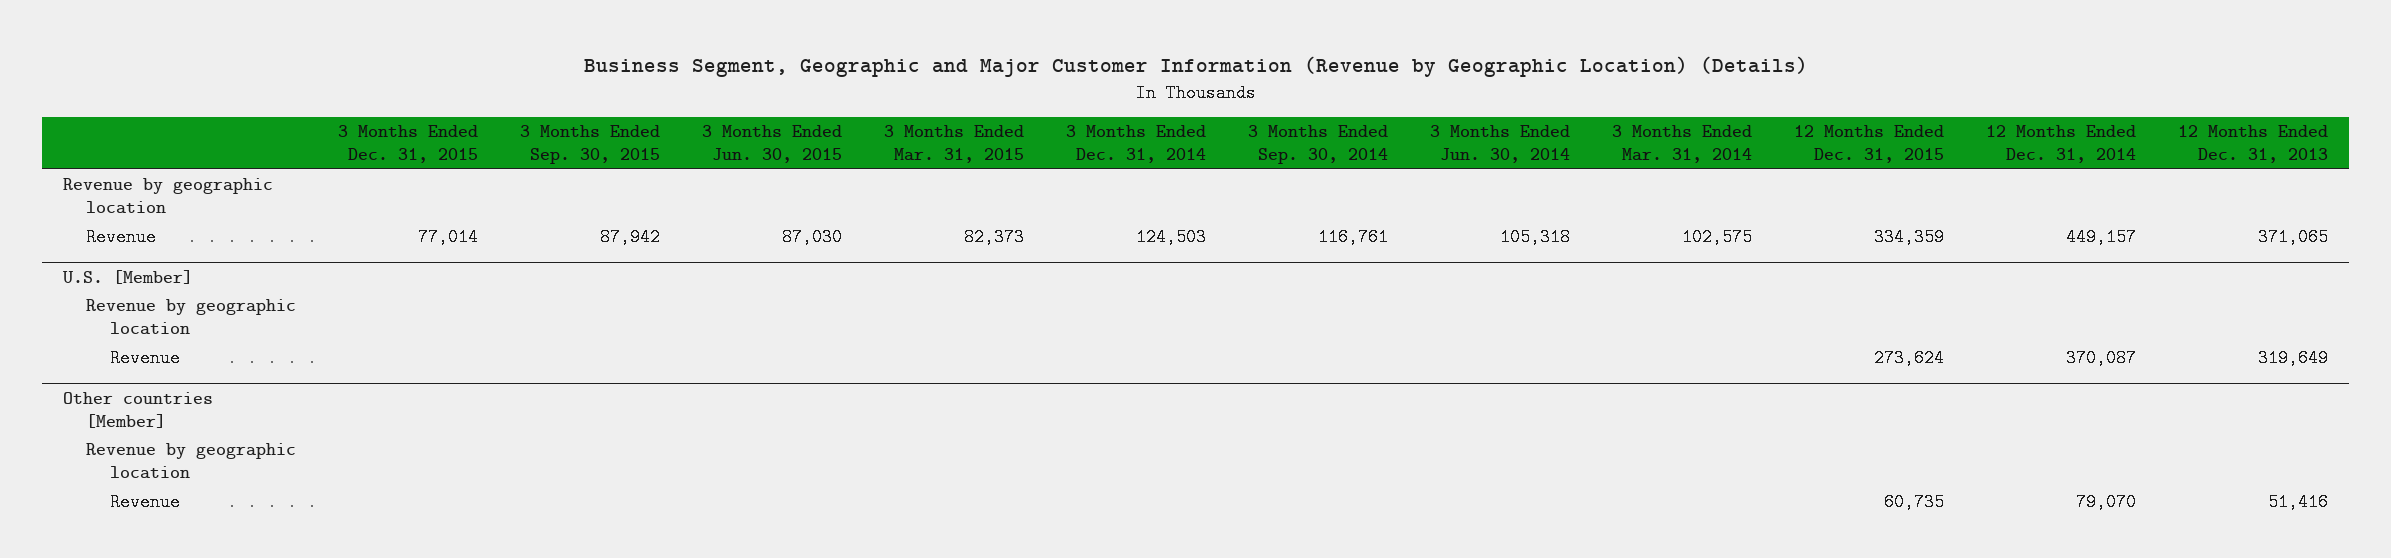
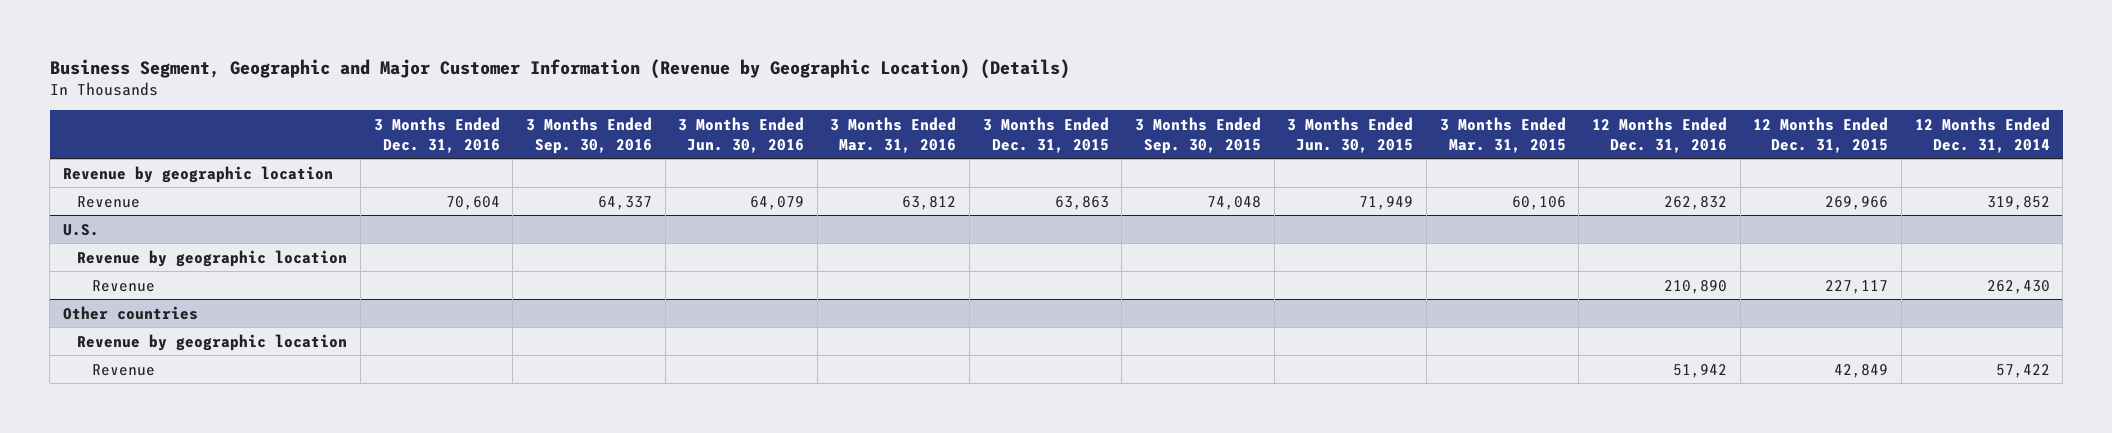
[1066,125,1207,164] 3 Months Ended Dec. 31, 2014 -> none
[1248,125,1389,165] 3 Months Ended Sep. 30, 2014 -> none
[1430,125,1571,164] 3 Months Ended Jun. 30, 2014 -> none
[1612,125,1753,164] 3 Months Ended Mar. 31, 2014 -> none
[2177,125,2328,164] 12 Months Ended Dec. 31, 2013 -> none
none -> [373,116,500,153] 3 Months Ended Dec. 31, 2016
none -> [525,116,652,154] 3 Months Ended Sep. 30, 2016
none -> [678,116,805,153] 3 Months Ended Jun. 30, 2016
none -> [830,116,957,153] 3 Months Ended Mar. 31, 2016
none -> [1591,116,1727,153] 12 Months Ended Dec. 31, 2016
[418,228,479,247] 77,014 -> [1054,195,1109,210] 63,863
[600,228,661,247] 87,942 -> [1207,195,1262,210] 74,048
[782,228,843,247] 87,030 -> [1359,195,1414,210] 71,949
[964,228,1025,247] 82,373 -> [1511,195,1566,210] 60,106
[1874,228,1945,247] 334,359 -> [1825,195,1889,210] 269,966
[2065,228,2136,247] 449,157 -> [1986,195,2050,210] 319,852
[62,269,194,284] U.S. [Member] -> [62,223,99,236] U.S.
[1874,349,1945,368] 273,624 -> [1825,279,1889,294] 227,117
[2065,349,2136,368] 370,087 -> [1986,279,2050,294] 262,430
[63,391,214,428] Other countries [Member] -> [62,305,198,320] Other countries
[1884,493,1945,512] 60,735 -> [1834,363,1889,378] 42,849
[2075,493,2136,512] 79,070 -> [1995,363,2050,378] 57,422

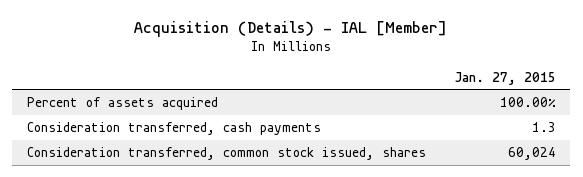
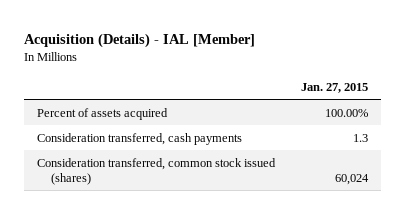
[26,147,426,161] Consideration transferred, common stock issued, shares -> [37,157,277,185] Consideration transferred, common stock issued (shares)

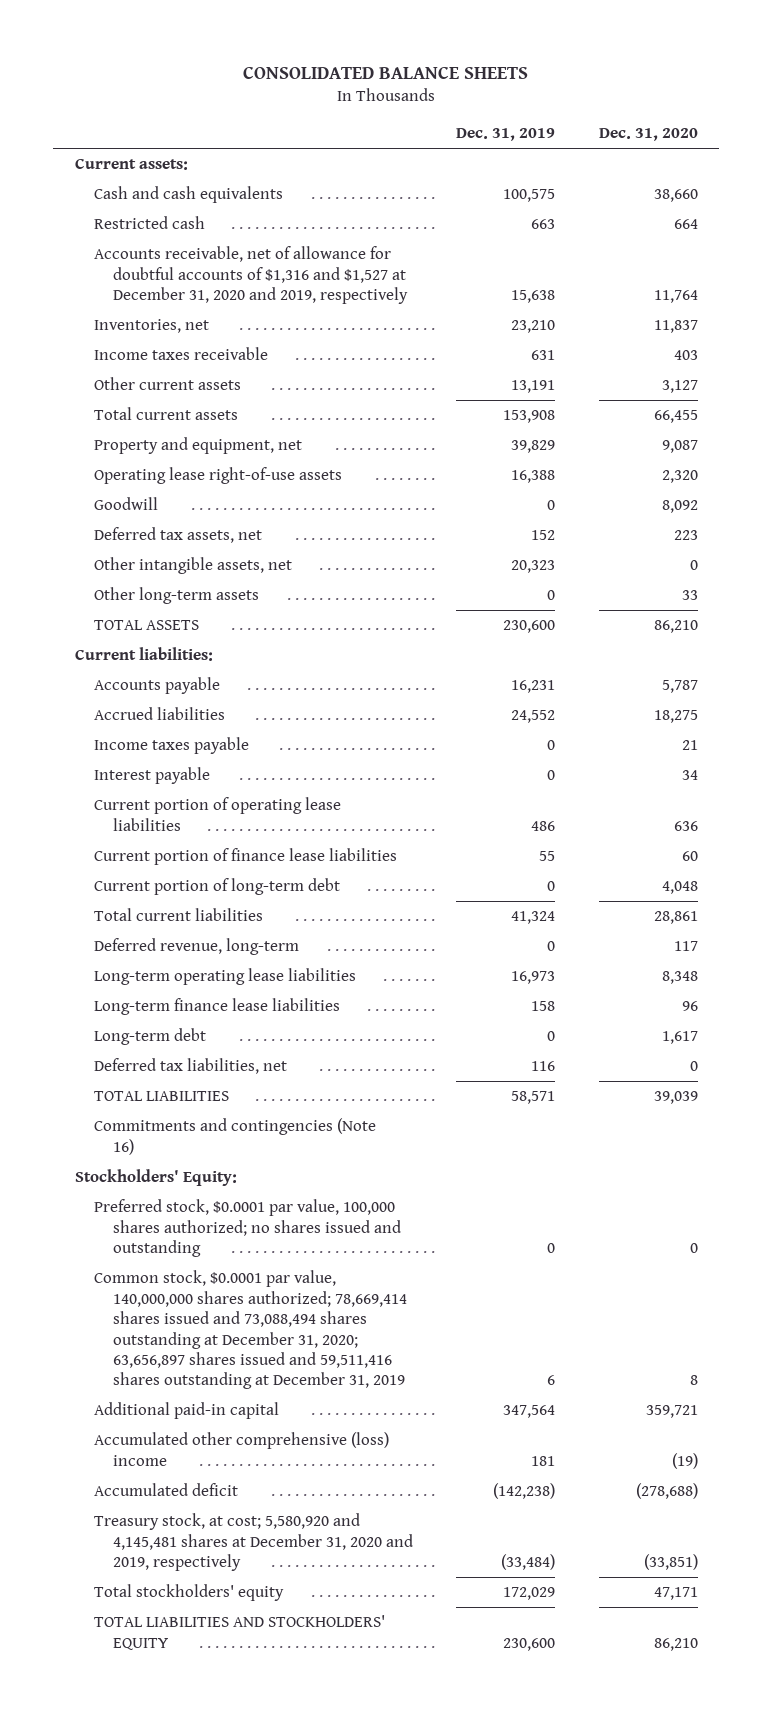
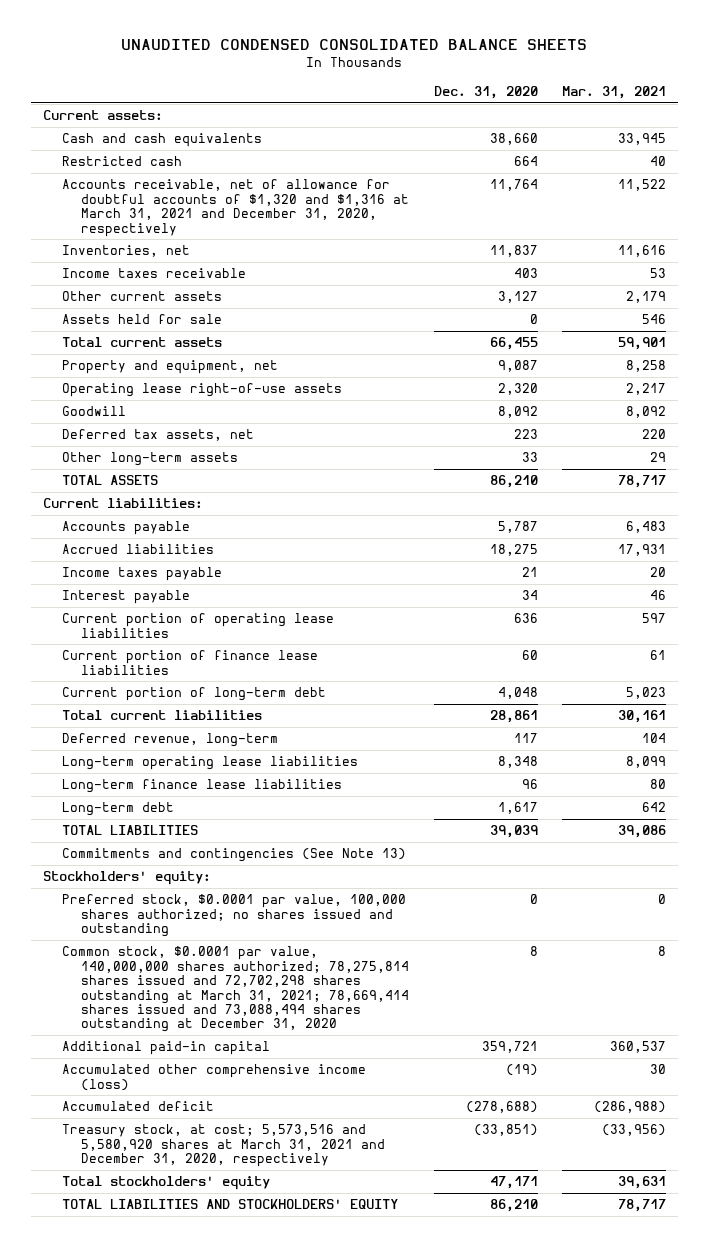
[243,65,529,79] CONSOLIDATED BALANCE SHEETS -> [121,39,588,51] UNAUDITED CONDENSED CONSOLIDATED BALANCE SHEETS
[456,128,556,142] Dec. 31, 2019 -> none
none -> [561,85,666,99] Mar. 31, 2021
[93,246,409,305] Accounts receivable, net of allowance for doubtful accounts of $1,316 and $1,527 at December 31, 2020 and 2019, respectively -> [62,179,410,237] Accounts receivable, net of allowance for doubtful accounts of $1,320 and $1,316 at March 31, 2021 and December 31, 2020, respectively
none -> [62,314,223,325] Assets held for sale
[93,557,292,575] Other intangible assets, net -> none
[93,1058,287,1075] Deferred tax liabilities, net -> none
[93,1118,376,1155] Commitments and contingencies (Note 16) -> [62,848,407,863] Commitments and contingencies (See Note 13)
[74,1169,237,1187] Stockholders' Equity: -> [43,871,212,886] Stockholders' equity:
[93,1270,408,1390] Common stock, $0.0001 par value, 140,000,000 shares authorized; 78,669,414 shares issued and 73,088,494 shares outstanding at December 31, 2020; 63,656,897 shares issued and 59,511,416 shares outstanding at December 31, 2019 -> [62,946,410,1033] Common stock, $0.0001 par value, 140,000,000 shares authorized; 78,275,814 shares issued and 72,702,298 shares outstanding at March 31, 2021; 78,669,414 shares issued and 73,088,494 shares outstanding at December 31, 2020
[93,1432,389,1466] Accumulated other comprehensive (loss) income -> [62,1064,367,1091] Accumulated other comprehensive income (loss)
[93,1513,414,1572] Treasury stock, at cost; 5,580,920 and 4,145,481 shares at December 31, 2020 and 2019, respectively -> [62,1124,386,1168] Treasury stock, at cost; 5,573,516 and 5,580,920 shares at March 31, 2021 and December 31, 2020, respectively

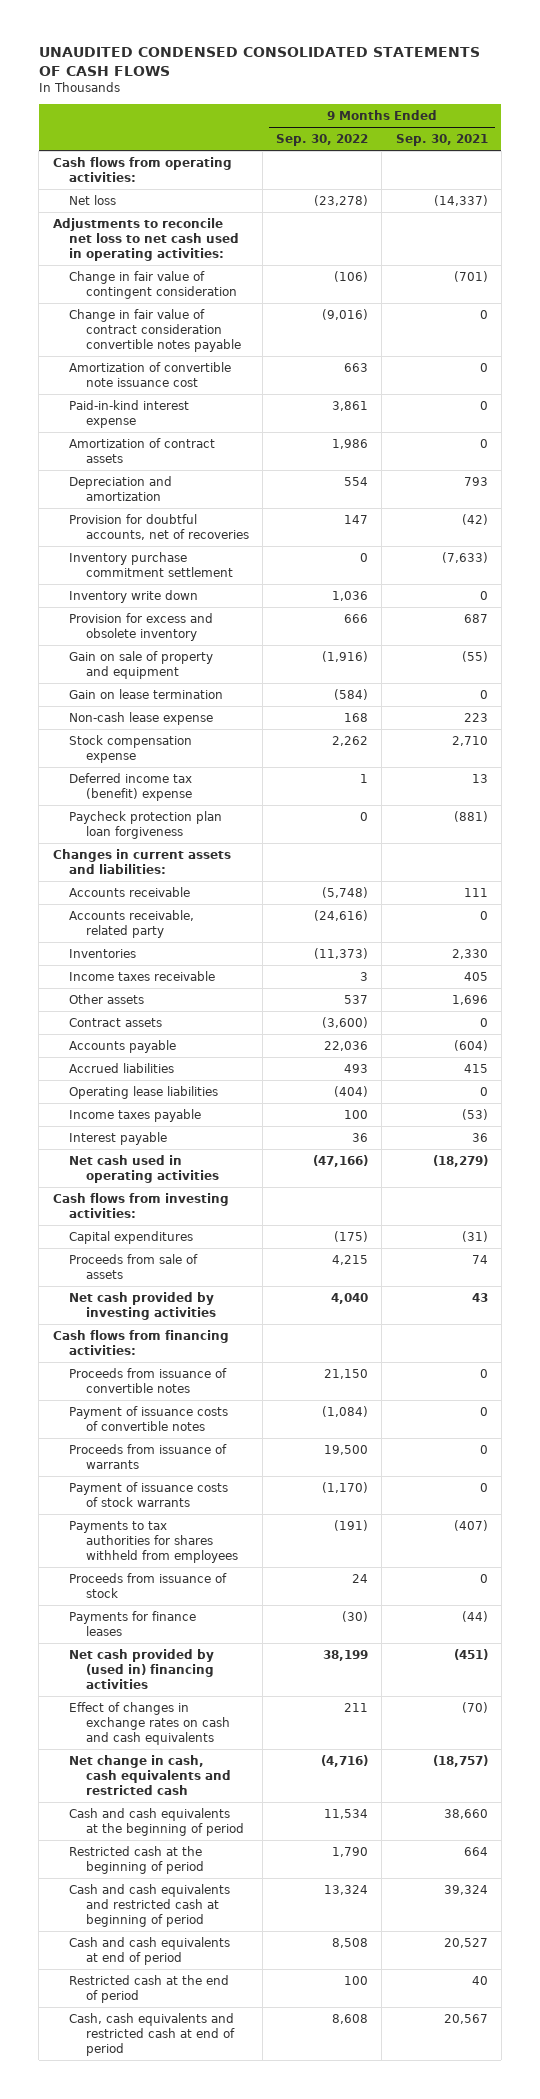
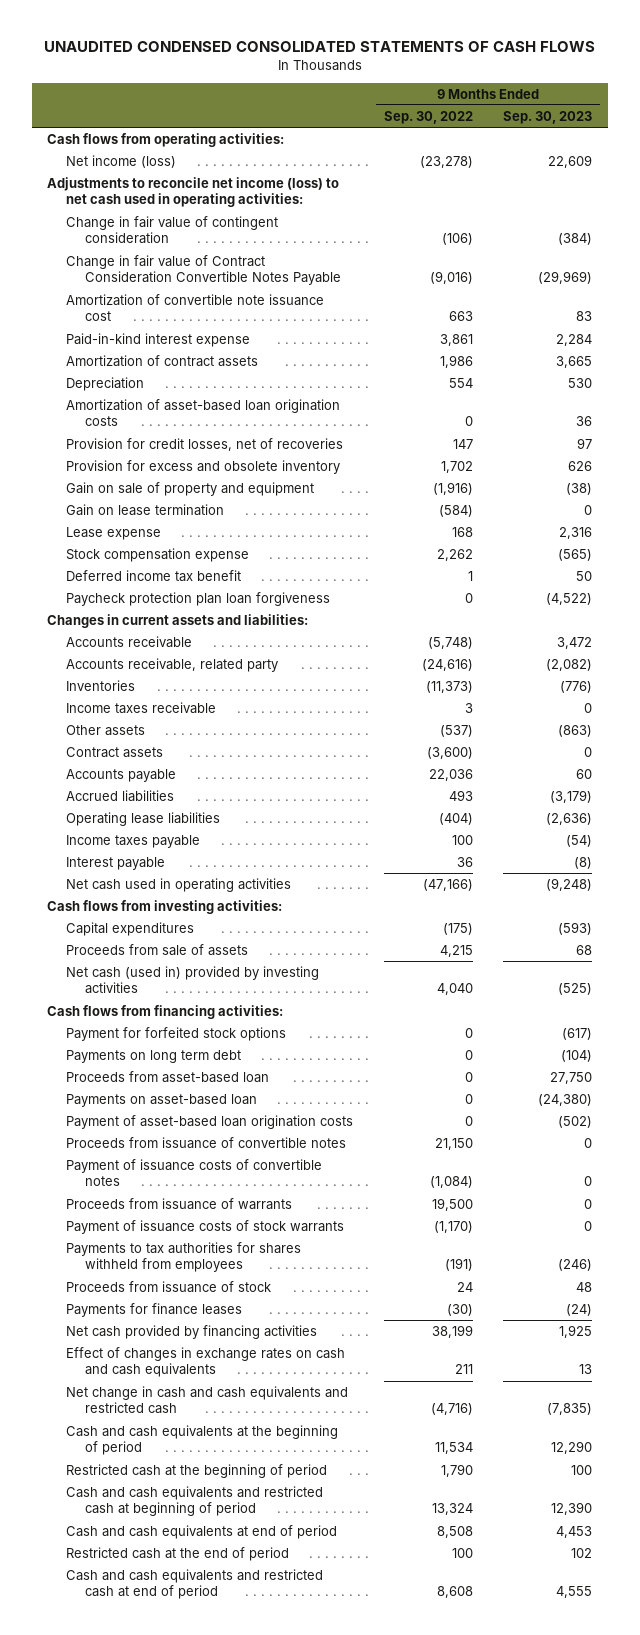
[395,134,488,147] Sep. 30, 2021 -> none
none -> [503,110,593,124] Sep. 30, 2023
[69,194,117,205] Net loss -> [66,154,177,168] Net income (loss)
[52,217,240,261] Adjustments to reconcile net loss to net cash used in operating activities: -> [47,176,340,208] Adjustments to reconcile net income (loss) to net cash used in operating activities:
[69,308,241,352] Change in fair value of contract consideration convertible notes payable -> [66,254,342,286] Change in fair value of Contract Consideration Convertible Notes Payable
[69,551,233,577] Inventory purchase commitment settlement -> none
[69,589,199,603] Inventory write down -> none
[69,475,173,501] Depreciation and amortization -> [66,376,145,391] Depreciation
none -> [66,398,341,427] Amortization of asset-based loan origination costs
[69,513,249,540] Provision for doubtful accounts, net of recoveries -> [66,437,344,451] Provision for credit losses, net of recoveries
[344,613,369,623] 666 -> [440,460,473,473] 1,702
[69,711,214,725] Non-cash lease expense -> [66,526,162,540] Lease expense
[69,772,193,801] Deferred income tax (benefit) expense -> [66,569,242,582] Deferred income tax benefit
[344,994,369,1004] 537 -> [439,724,473,737] (537)
[69,1291,216,1320] Net cash provided by investing activities -> [66,965,320,995] Net cash (used in) provided by investing activities
none -> [66,1026,287,1041] Payment for forfeited stock options
none -> [66,1049,242,1063] Payments on long term debt
none -> [66,1070,270,1083] Proceeds from asset-based loan
none -> [66,1093,258,1107] Payments on asset-based loan
none -> [66,1114,354,1129] Payment of asset-based loan origination costs
[69,1648,215,1689] Net cash provided by (used in) financing activities -> [66,1324,318,1339] Net cash provided by financing activities
[69,1754,231,1795] Net change in cash, cash equivalents and restricted cash -> [66,1385,349,1415] Net change in cash and cash equivalents and restricted cash
[69,2012,235,2056] Cash, cash equivalents and restricted cash at end of period -> [66,1568,324,1600] Cash and cash equivalents and restricted cash at end of period

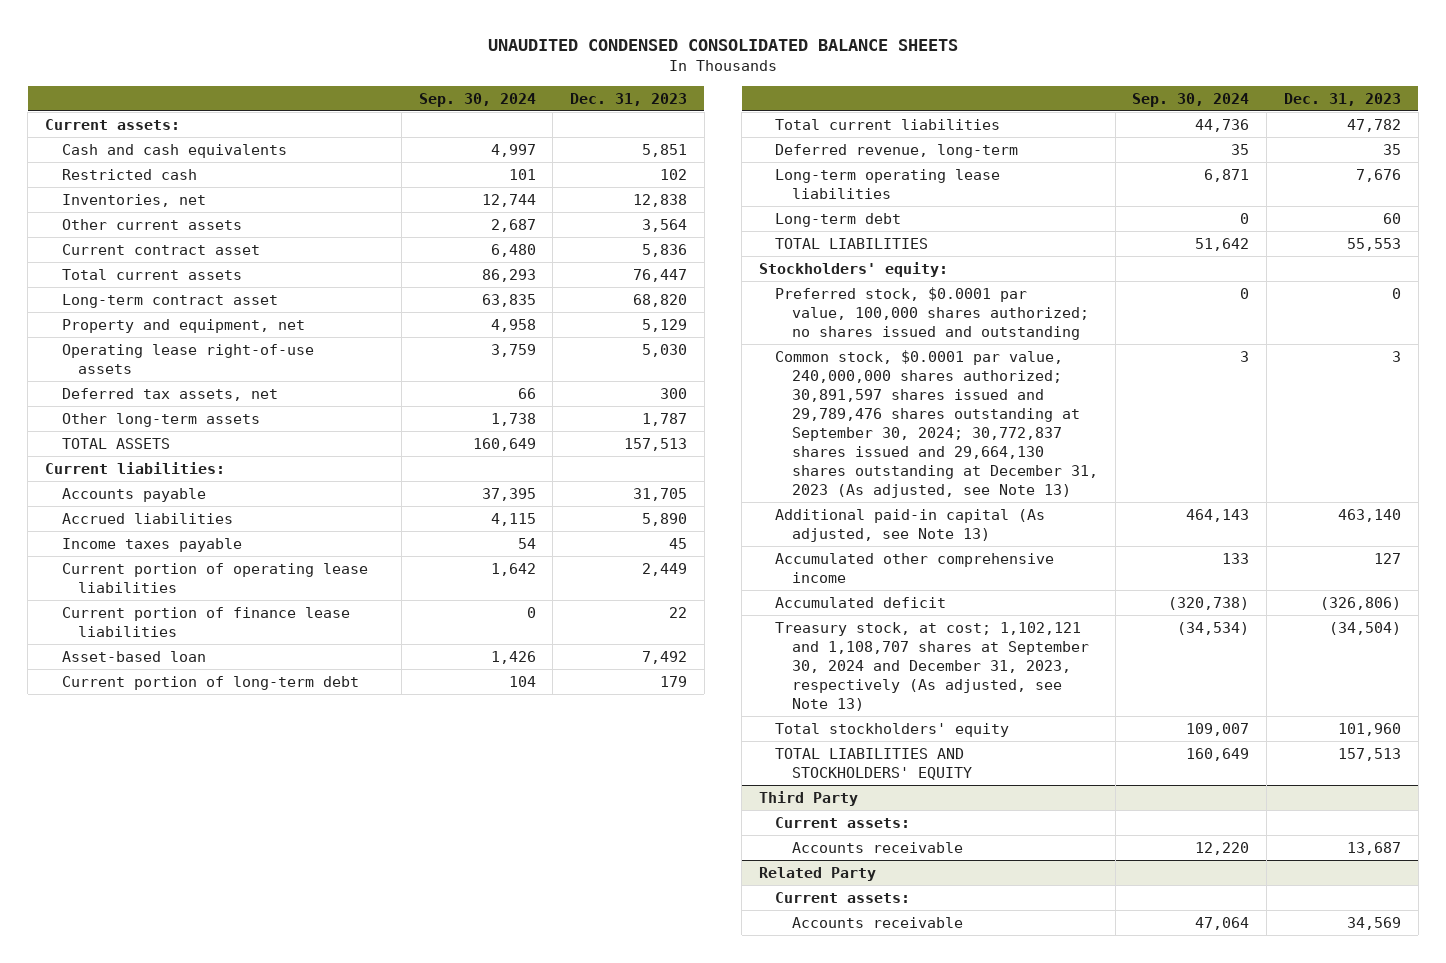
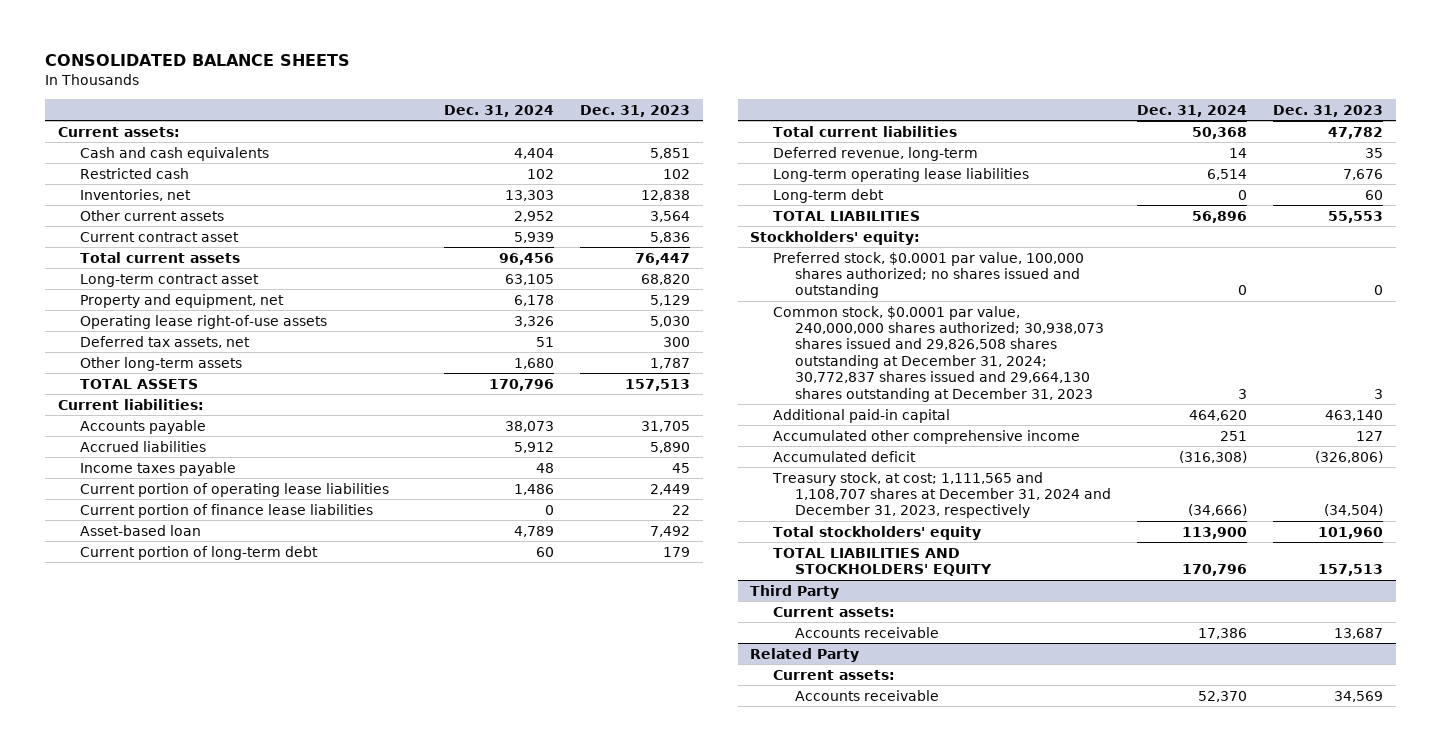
[487,39,958,52] UNAUDITED CONDENSED CONSOLIDATED BALANCE SHEETS -> [44,54,350,67] CONSOLIDATED BALANCE SHEETS
[418,92,536,107] Sep. 30, 2024 -> none
none -> [443,104,554,117] Dec. 31, 2024
[775,349,1098,499] Common stock, $0.0001 par value, 240,000,000 shares authorized; 30,891,597 shares issued and 29,789,476 shares outstanding at September 30, 2024; 30,772,837 shares issued and 29,664,130 shares outstanding at December 31, 2023 (As adjusted, see Note 13) -> [772,305,1104,402] Common stock, $0.0001 par value, 240,000,000 shares authorized; 30,938,073 shares issued and 29,826,508 shares outstanding at December 31, 2024; 30,772,837 shares issued and 29,664,130 shares outstanding at December 31, 2023
[775,508,1046,542] Additional paid-in capital (As adjusted, see Note 13) -> [772,408,950,423] Additional paid-in capital
[775,621,1089,712] Treasury stock, at cost; 1,102,121 and 1,108,707 shares at September 30, 2024 and December 31, 2023, respectively (As adjusted, see Note 13) -> [771,471,1111,519] Treasury stock, at cost; 1,111,565 and 1,108,707 shares at December 31, 2024 and December 31, 2023, respectively

